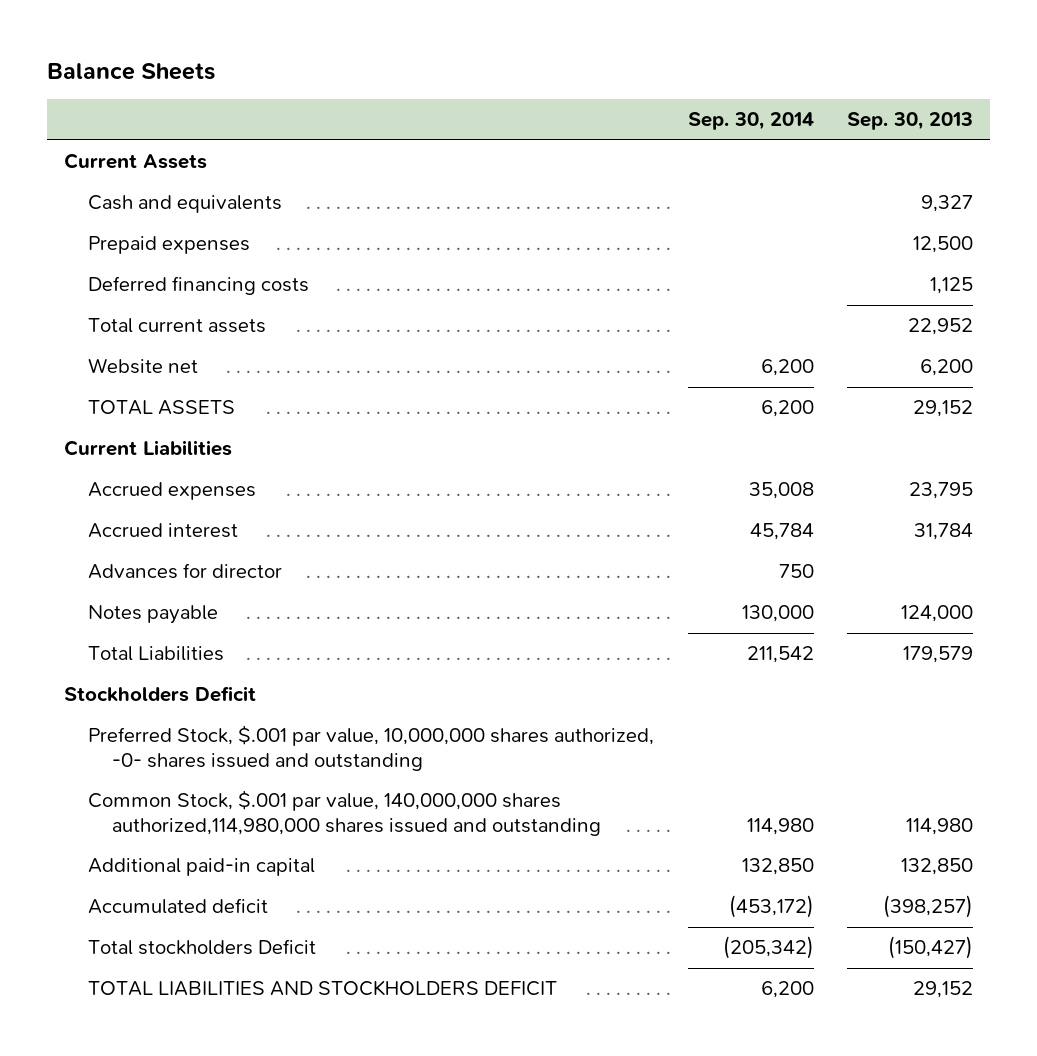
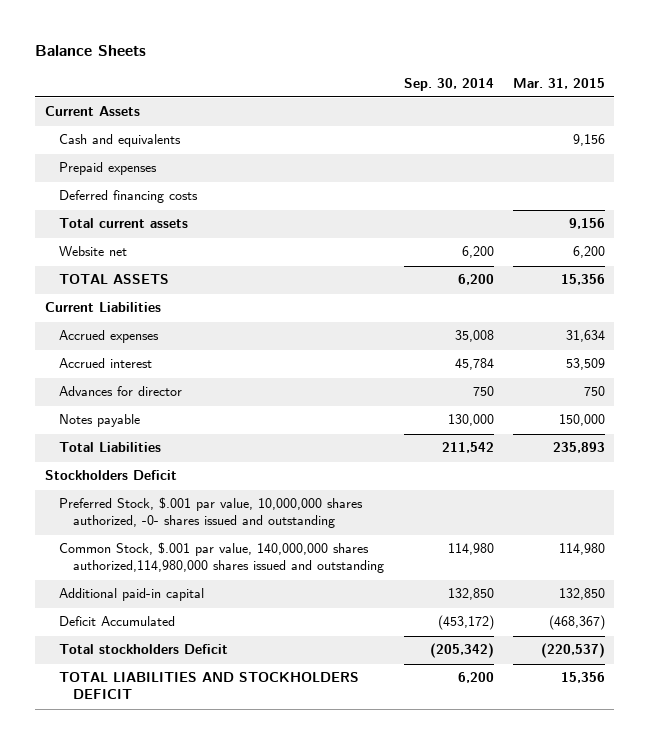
[847,112,974,131] Sep. 30, 2013 -> none
none -> [512,77,605,89] Mar. 31, 2015
[87,898,268,915] Accumulated deficit -> [59,616,176,627] Deficit Accumulated

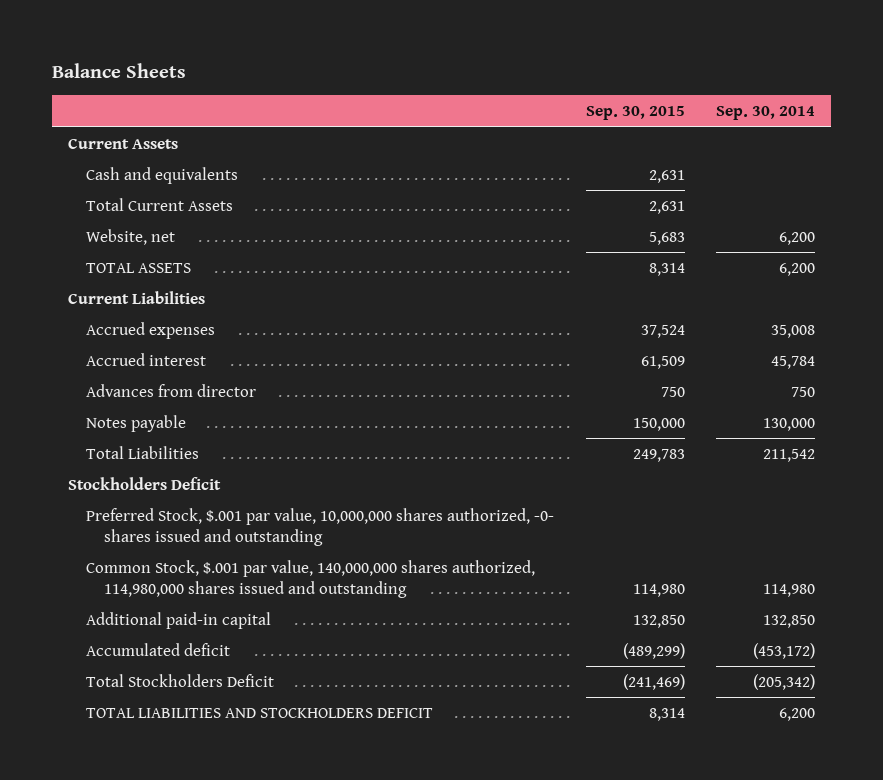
[512,77,605,89] Mar. 31, 2015 -> none
none -> [585,106,685,121] Sep. 30, 2015
[59,162,158,176] Prepaid expenses -> none
[59,190,199,204] Deferred financing costs -> none
[59,218,189,229] Total current assets -> [85,197,233,211] Total Current Assets
[59,246,128,257] Website net -> [85,228,175,245] Website, net
[59,386,183,397] Advances for director -> [85,383,256,397] Advances from director
[59,542,385,574] Common Stock, $.001 par value, 140,000,000 shares authorized,114,980,000 shares issued and outstanding -> [85,559,535,598] Common Stock, $.001 par value, 140,000,000 shares authorized, 114,980,000 shares issued and outstanding
[59,616,176,627] Deficit Accumulated -> [85,642,230,656] Accumulated deficit
[59,644,229,655] Total stockholders Deficit -> [85,673,274,687] Total Stockholders Deficit

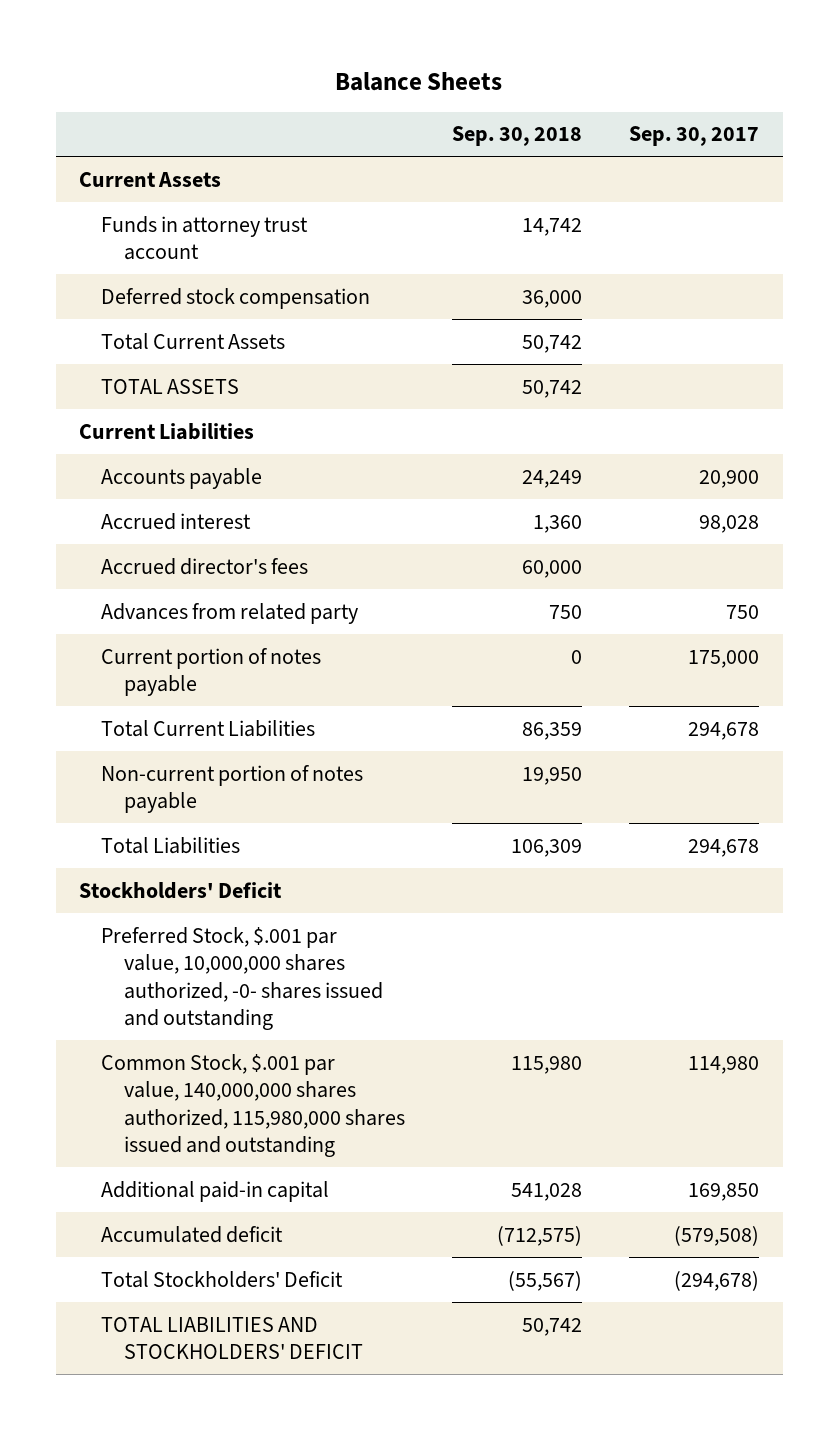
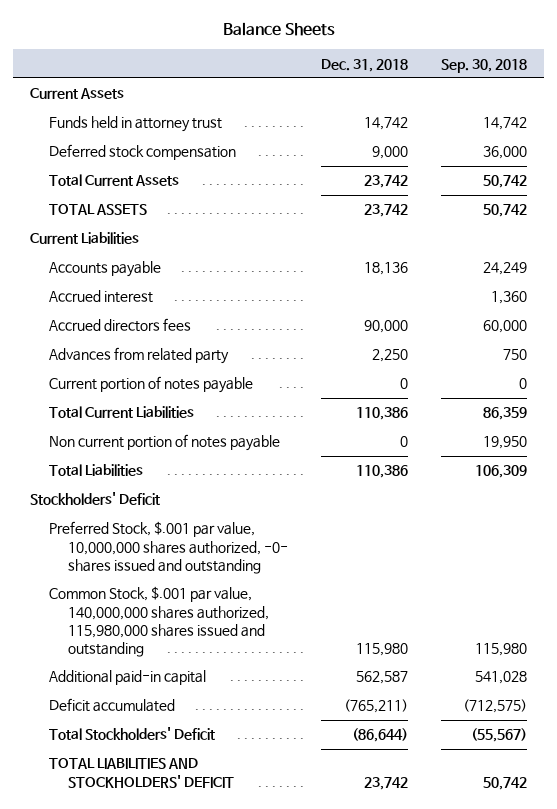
[629,126,760,147] Sep. 30, 2017 -> none
none -> [320,58,408,72] Dec. 31, 2018
[101,215,309,261] Funds in attorney trust account -> [48,116,222,133] Funds held in attorney trust
[101,557,309,575] Accrued director's fees -> [48,318,191,333] Accrued directors fees
[101,764,364,814] Non-current portion of notes payable -> [48,434,280,452] Non current portion of notes payable
[101,1225,284,1243] Accumulated deficit -> [48,698,175,713] Deficit accumulated

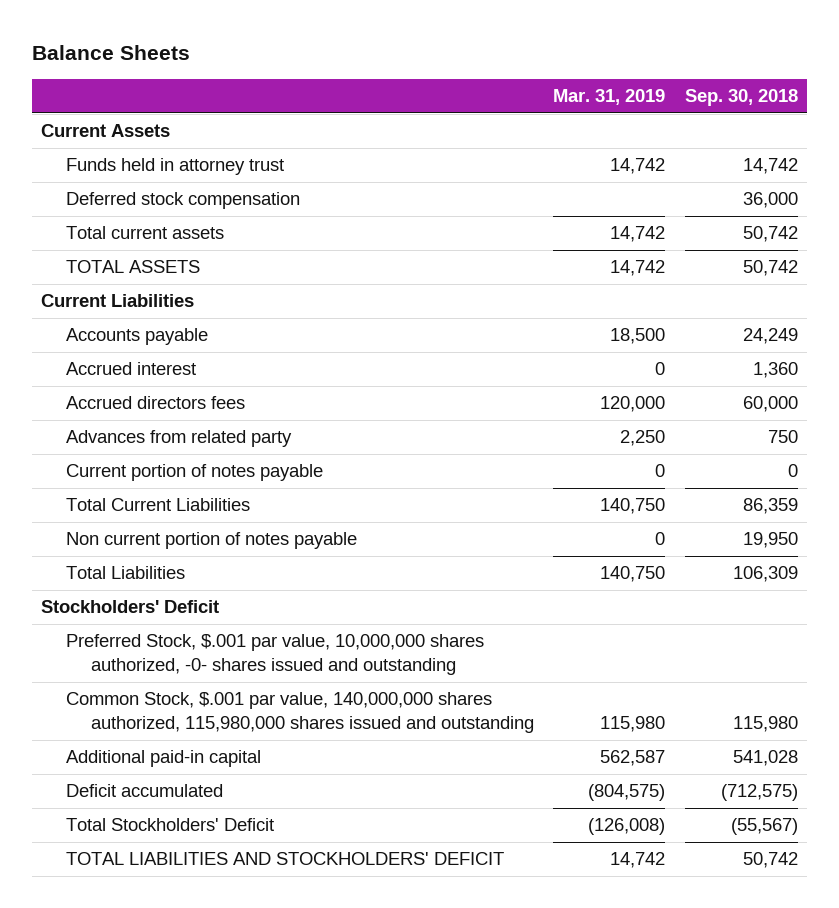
[320,58,408,72] Dec. 31, 2018 -> none
none -> [553,89,666,106] Mar. 31, 2019
[48,174,179,187] Total Current Assets -> [66,226,225,240] Total current assets

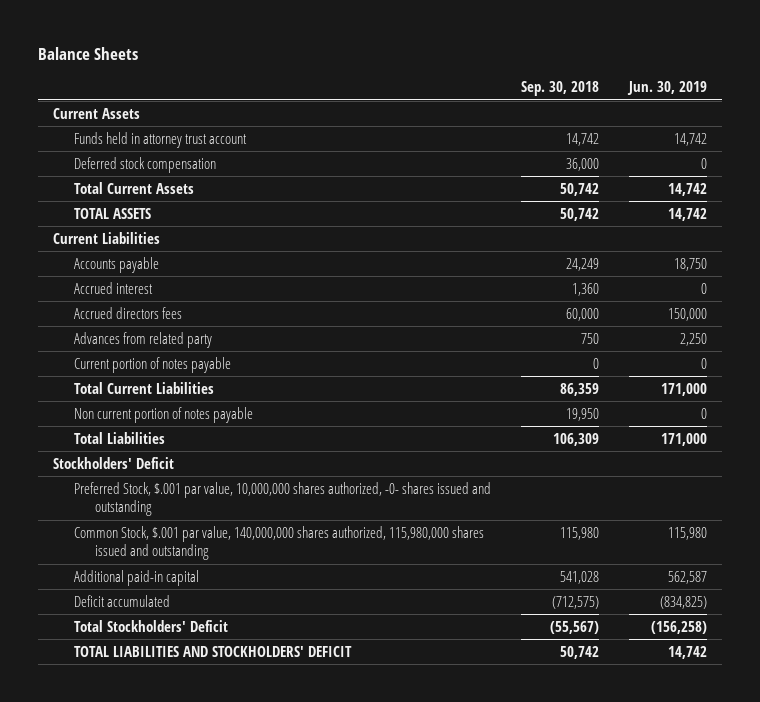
[553,89,666,106] Mar. 31, 2019 -> none
none -> [627,81,708,96] Jun. 30, 2019
[66,158,285,176] Funds held in attorney trust -> [74,131,248,148] Funds held in attorney trust account
[66,226,225,240] Total current assets -> [74,181,195,194] Total Current Assets

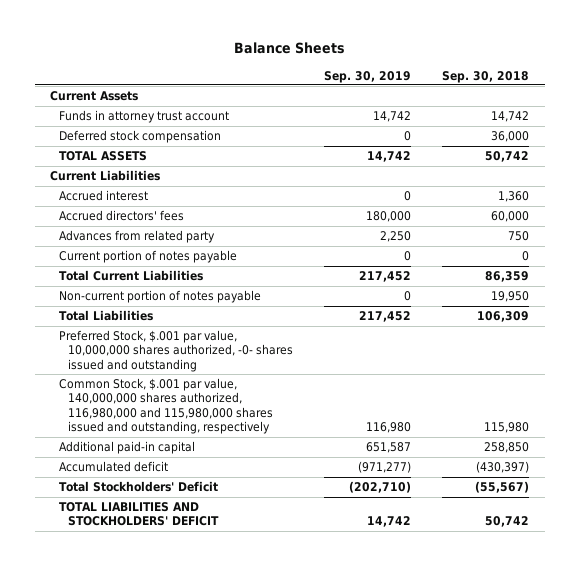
[627,81,708,96] Jun. 30, 2019 -> none
none -> [324,70,412,83] Sep. 30, 2019
[74,131,248,148] Funds held in attorney trust account -> [59,110,230,124] Funds in attorney trust account
[74,181,195,194] Total Current Assets -> none
[74,256,160,273] Accounts payable -> none
[74,306,183,319] Accrued directors fees -> [59,210,185,222] Accrued directors' fees
[74,406,254,423] Non current portion of notes payable -> [59,290,262,304] Non-current portion of notes payable
[52,456,174,469] Stockholders' Deficit -> none
[74,525,485,561] Common Stock, $.001 par value, 140,000,000 shares authorized, 115,980,000 shares issued and outstanding -> [59,378,274,435] Common Stock, $.001 par value, 140,000,000 shares authorized, 116,980,000 and 115,980,000 shares issued and outstanding, respectively
[560,570,600,584] 541,028 -> [484,442,530,454] 258,850
[74,594,171,607] Deficit accumulated -> [59,461,169,473] Accumulated deficit
[552,595,600,609] (712,575) -> [476,461,530,474] (430,397)

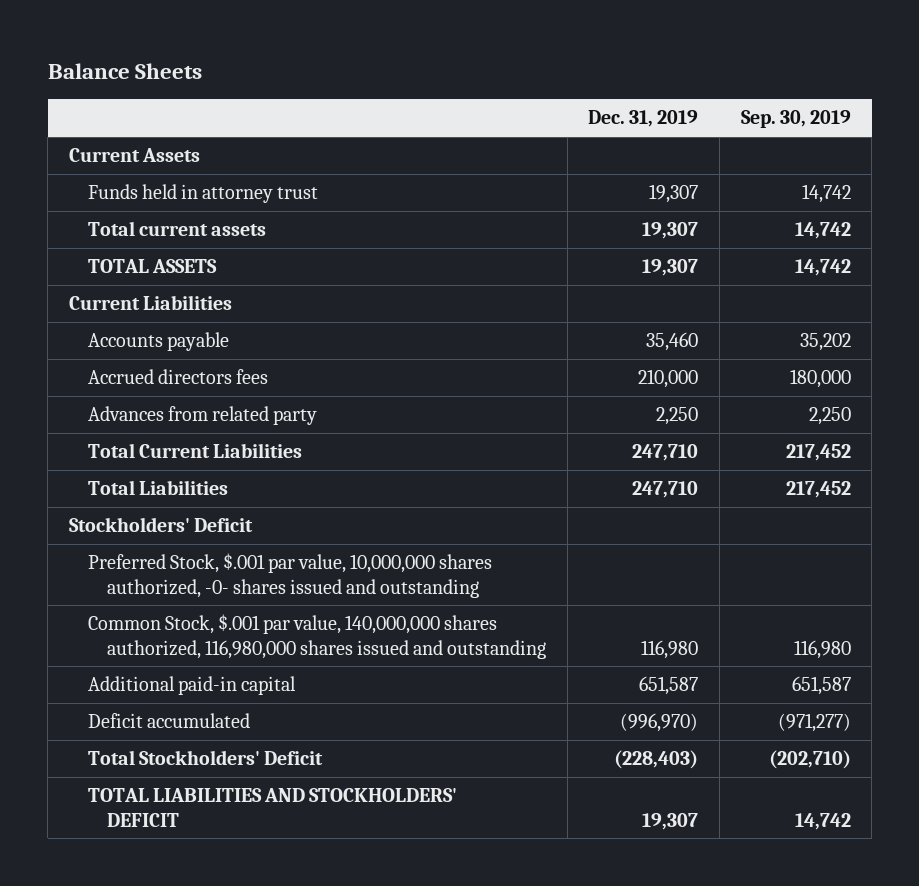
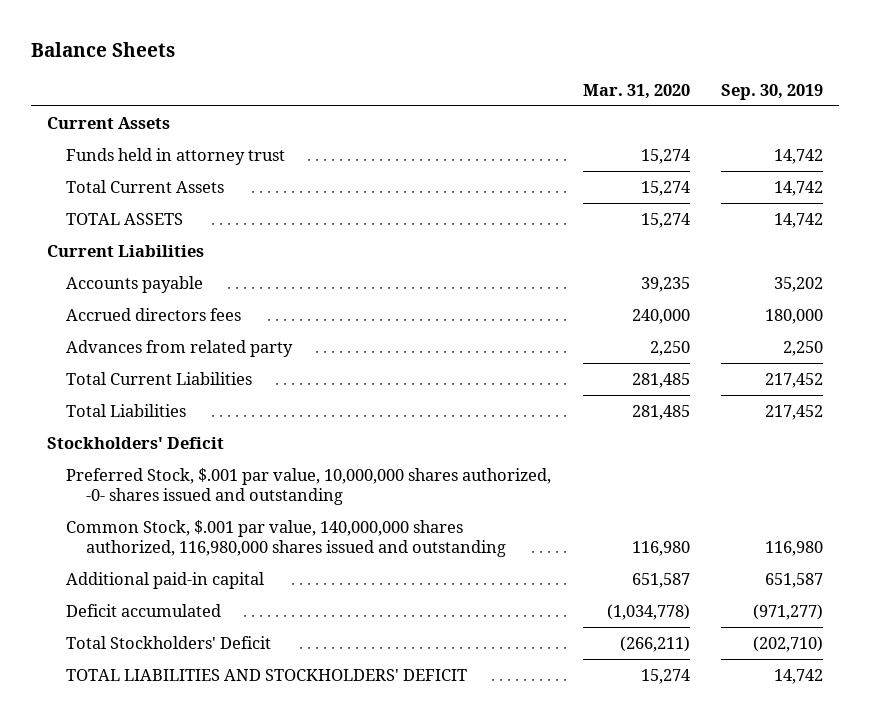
[588,110,699,128] Dec. 31, 2019 -> none
none -> [582,83,690,99] Mar. 31, 2020
[87,221,266,237] Total current assets -> [66,179,225,193] Total Current Assets

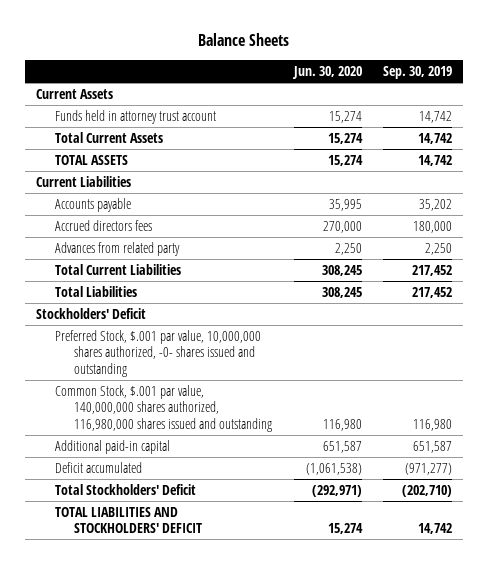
[582,83,690,99] Mar. 31, 2020 -> none
none -> [291,65,362,79] Jun. 30, 2020
[66,147,286,165] Funds held in attorney trust -> [54,109,216,124] Funds held in attorney trust account

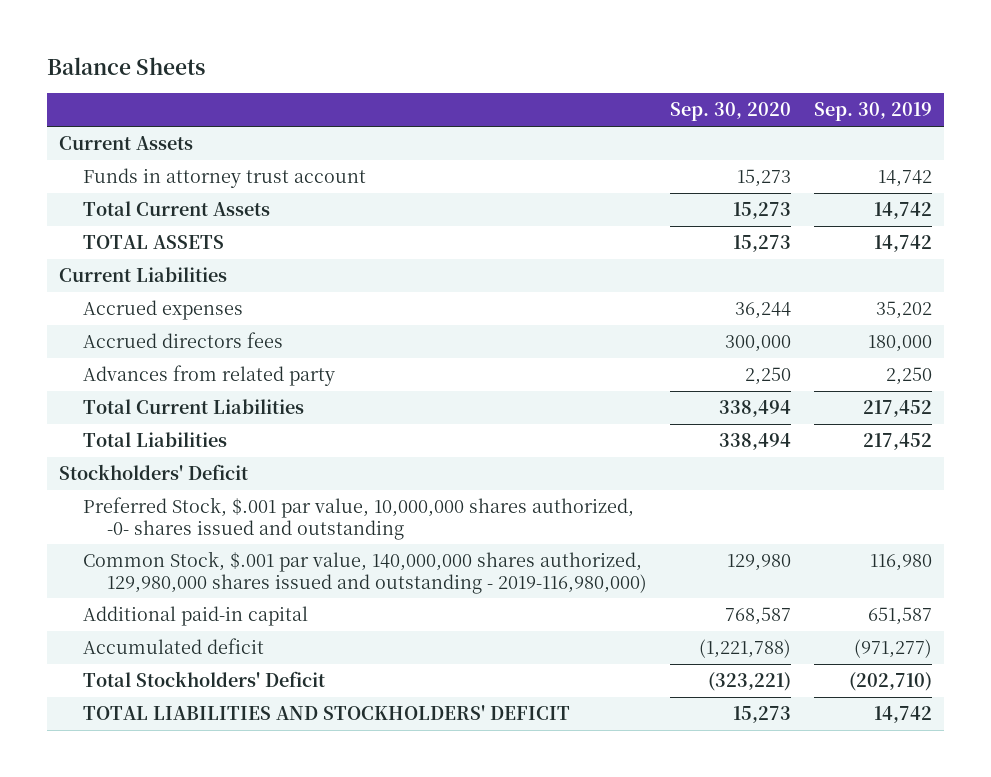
[291,65,362,79] Jun. 30, 2020 -> none
none -> [670,102,792,122] Sep. 30, 2020
[54,109,216,124] Funds held in attorney trust account -> [82,168,366,189] Funds in attorney trust account
[54,197,131,212] Accounts payable -> [82,300,243,321] Accrued expenses
[54,384,273,432] Common Stock, $.001 par value, 140,000,000 shares authorized, 116,980,000 shares issued and outstanding -> [82,551,647,594] Common Stock, $.001 par value, 140,000,000 shares authorized, 129,980,000 shares issued and outstanding - 2019-116,980,000)
[54,461,142,473] Deficit accumulated -> [82,638,264,655] Accumulated deficit

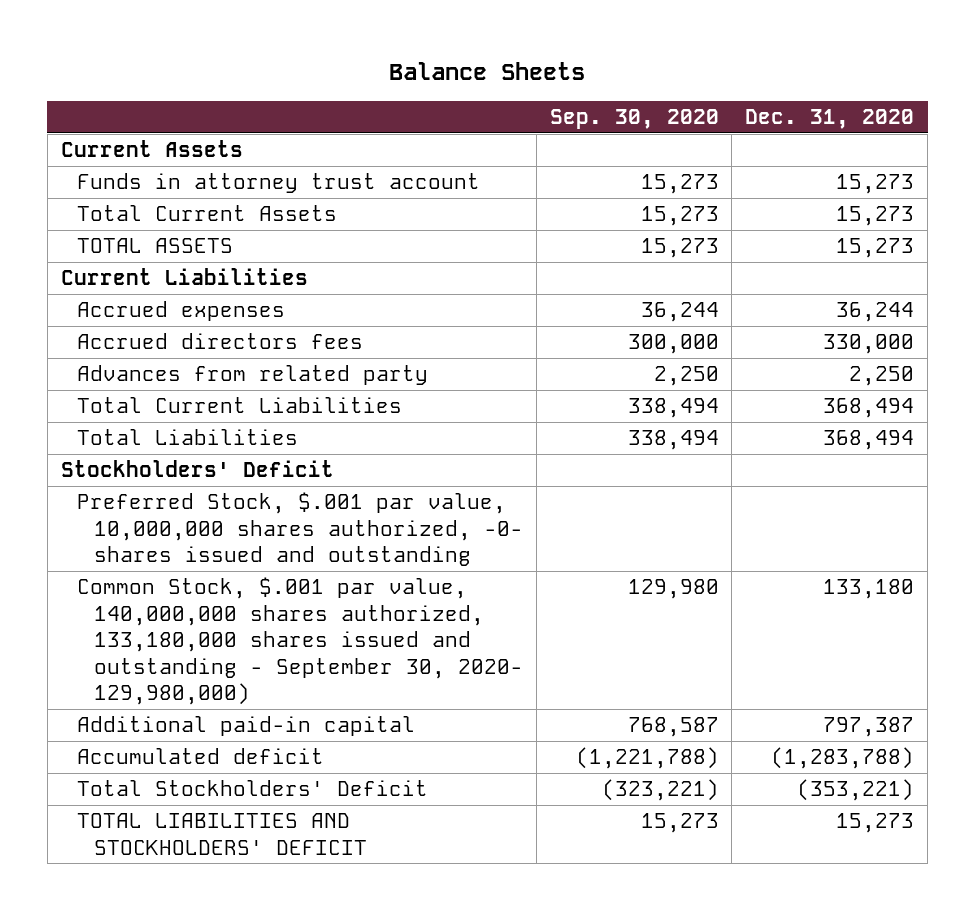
[814,102,933,122] Sep. 30, 2019 -> none
none -> [745,108,915,129] Dec. 31, 2020
[82,551,647,594] Common Stock, $.001 par value, 140,000,000 shares authorized, 129,980,000 shares issued and outstanding - 2019-116,980,000) -> [77,577,523,706] Common Stock, $.001 par value, 140,000,000 shares authorized, 133,180,000 shares issued and outstanding - September 30, 2020- 129,980,000)

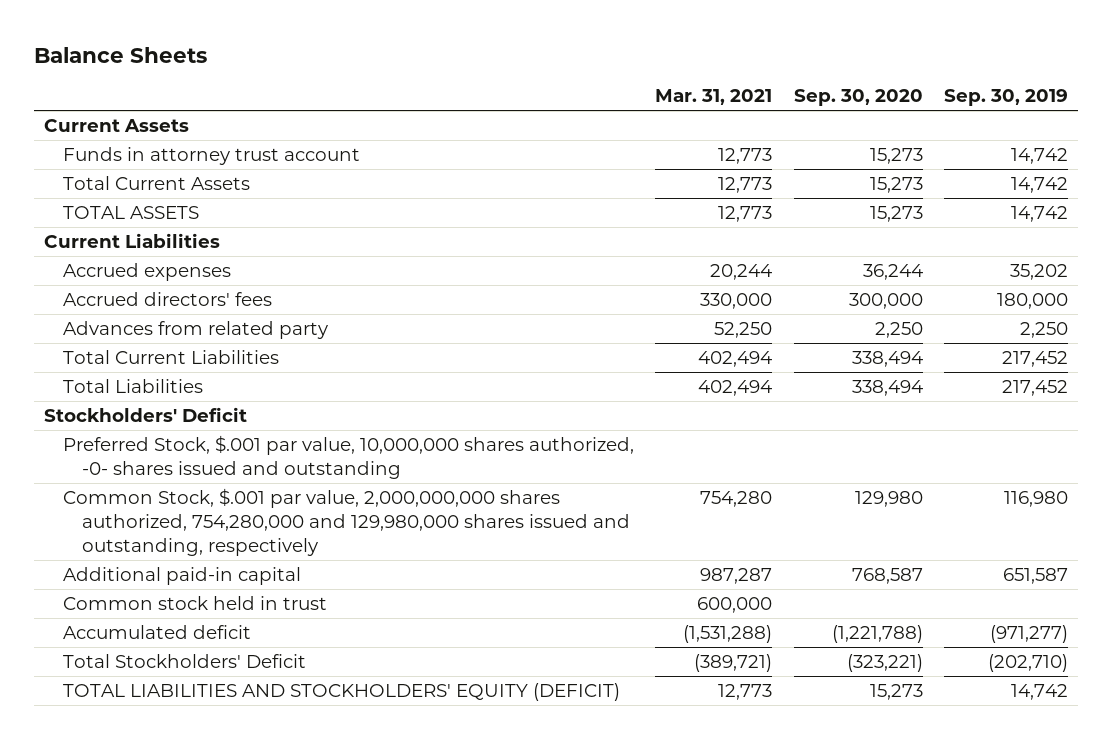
[745,108,915,129] Dec. 31, 2020 -> none
none -> [655,89,773,106] Mar. 31, 2021
none -> [943,89,1068,107] Sep. 30, 2019
[77,333,364,350] Accrued directors fees -> [63,291,273,306] Accrued directors' fees
[77,577,523,706] Common Stock, $.001 par value, 140,000,000 shares authorized, 133,180,000 shares issued and outstanding - September 30, 2020- 129,980,000) -> [63,487,630,556] Common Stock, $.001 par value, 2,000,000,000 shares authorized, 754,280,000 and 129,980,000 shares issued and outstanding, respectively
none -> [63,595,328,610] Common stock held in trust
[77,813,367,855] TOTAL LIABILITIES AND STOCKHOLDERS' DEFICIT -> [63,682,621,701] TOTAL LIABILITIES AND STOCKHOLDERS' EQUITY (DEFICIT)

